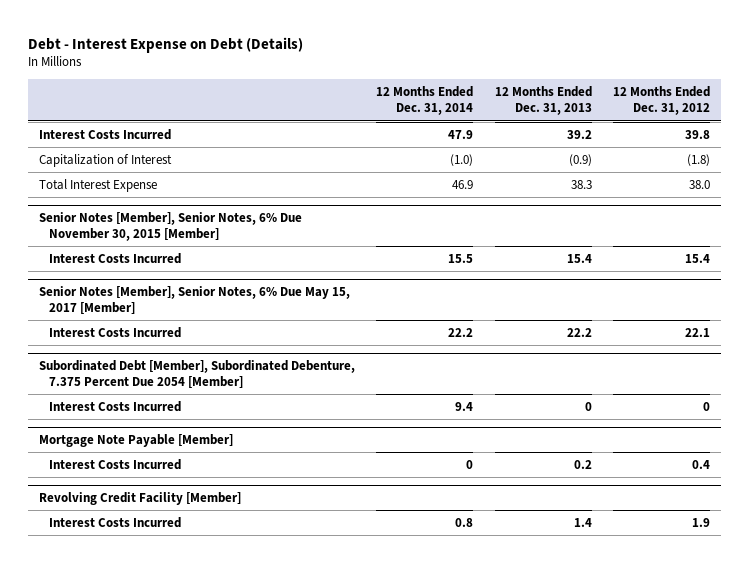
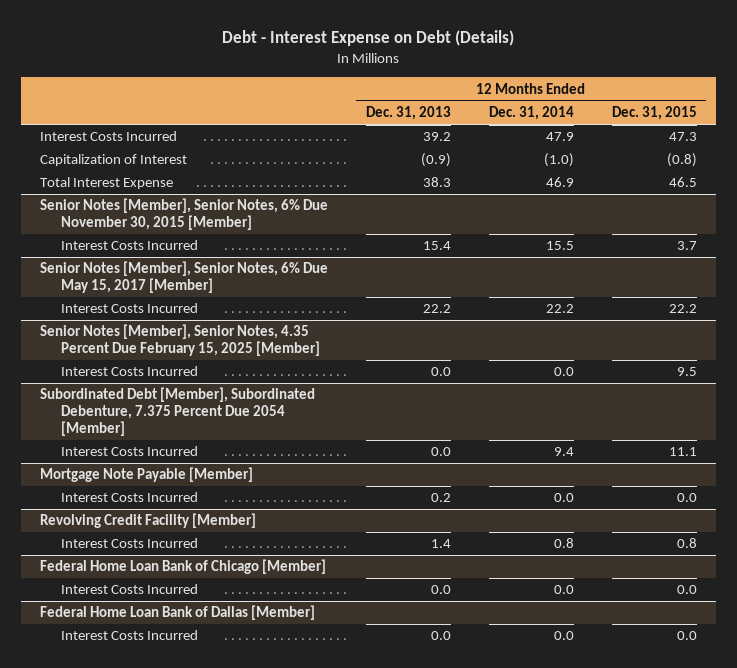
[613,86,711,116] 12 Months Ended Dec. 31, 2012 -> none
none -> [611,106,697,121] Dec. 31, 2015
none -> [39,324,321,357] Senior Notes [Member], Senior Notes, 4.35 Percent Due February 15, 2025 [Member]
none -> [61,366,199,377] Interest Costs Incurred
[584,401,592,411] 0 -> [430,447,451,457] 0.0
[466,459,474,469] 0 -> [553,493,574,503] 0.0
none -> [39,559,326,575] Federal Home Loan Bank of Chicago [Member]
none -> [61,584,199,595] Interest Costs Incurred
none -> [39,605,315,621] Federal Home Loan Bank of Dallas [Member]
none -> [61,630,199,641] Interest Costs Incurred

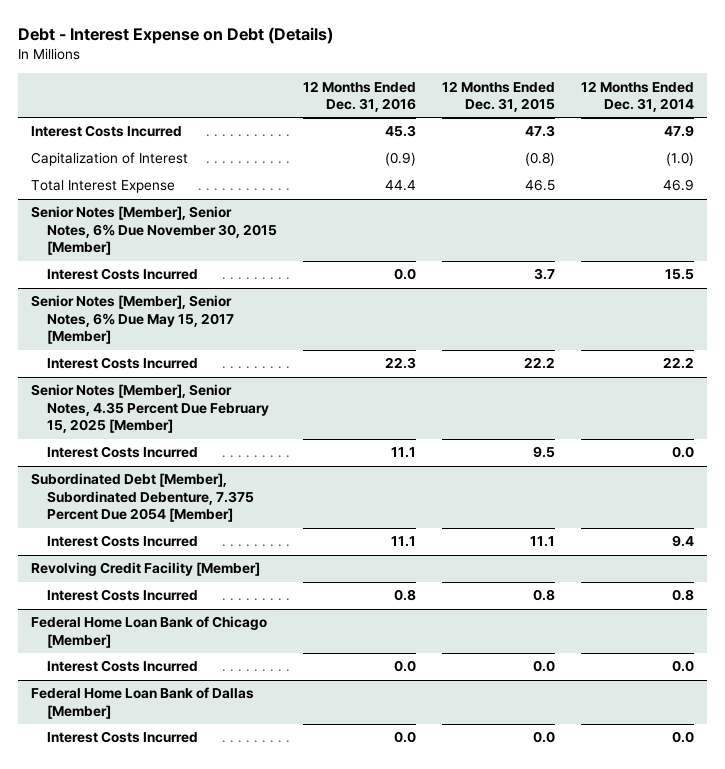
[365,106,451,121] Dec. 31, 2013 -> none
none -> [303,80,417,113] 12 Months Ended Dec. 31, 2016
[39,467,253,483] Mortgage Note Payable [Member] -> none
[61,492,199,503] Interest Costs Incurred -> none

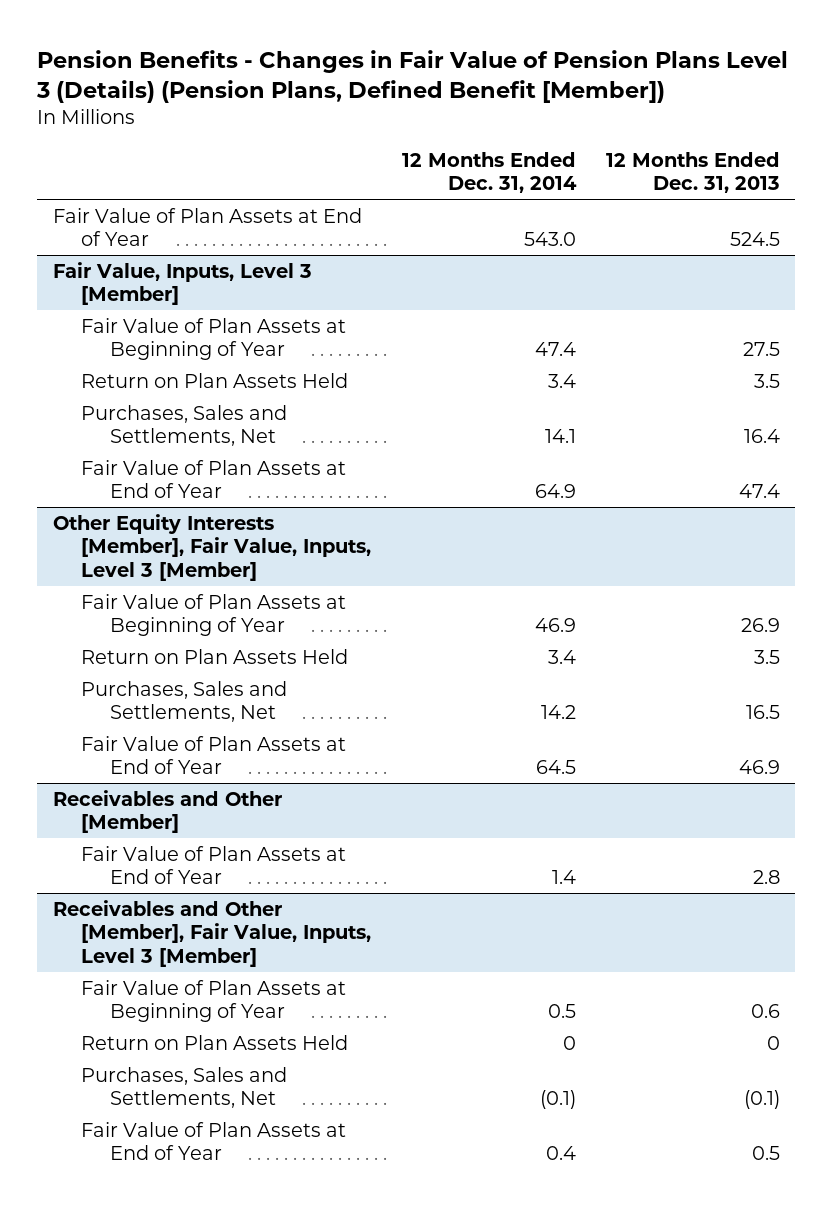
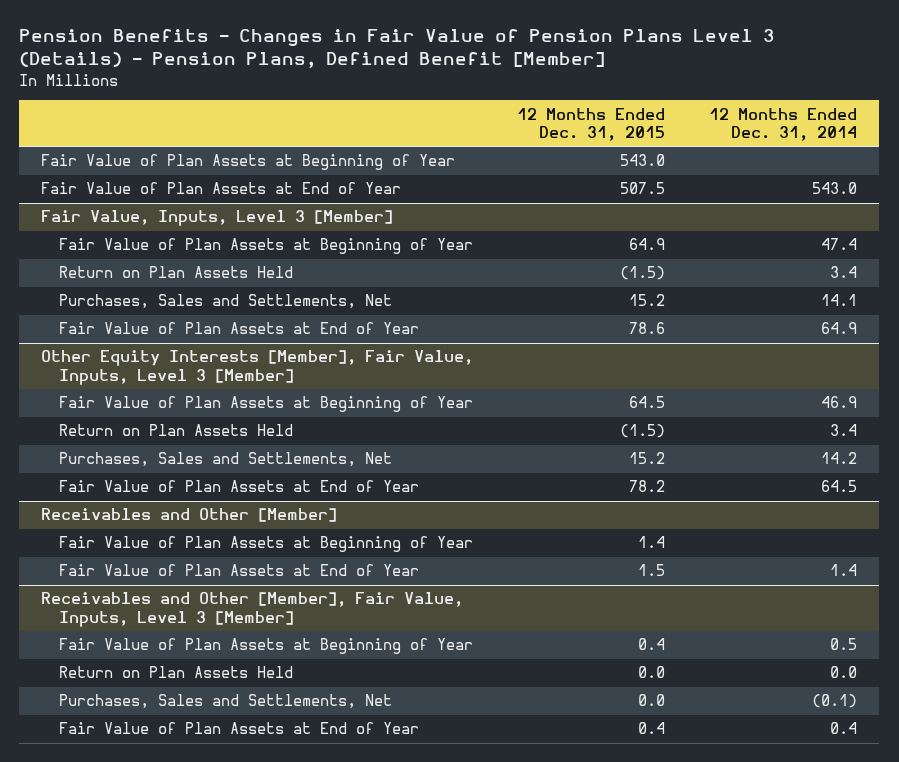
[36,49,789,104] Pension Benefits - Changes in Fair Value of Pension Plans Level 3 (Details) (Pension Plans, Defined Benefit [Member]) -> [19,29,776,69] Pension Benefits - Changes in Fair Value of Pension Plans Level 3 (Details) - Pension Plans, Defined Benefit [Member]
[606,151,781,194] 12 Months Ended Dec. 31, 2013 -> none
none -> [517,107,666,142] 12 Months Ended Dec. 31, 2015
none -> [41,154,456,171] Fair Value of Plan Assets at Beginning of Year
none -> [59,536,474,553] Fair Value of Plan Assets at Beginning of Year
[562,1035,576,1050] 0 -> [830,666,858,679] 0.0

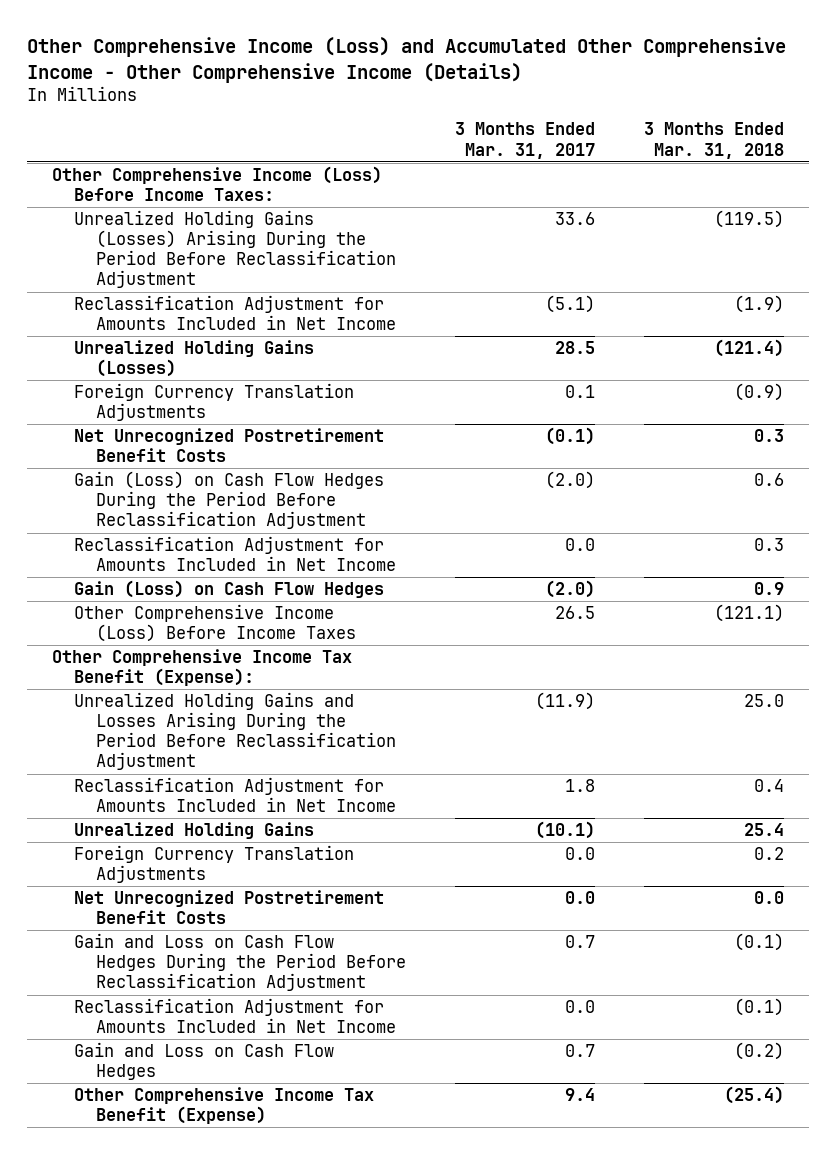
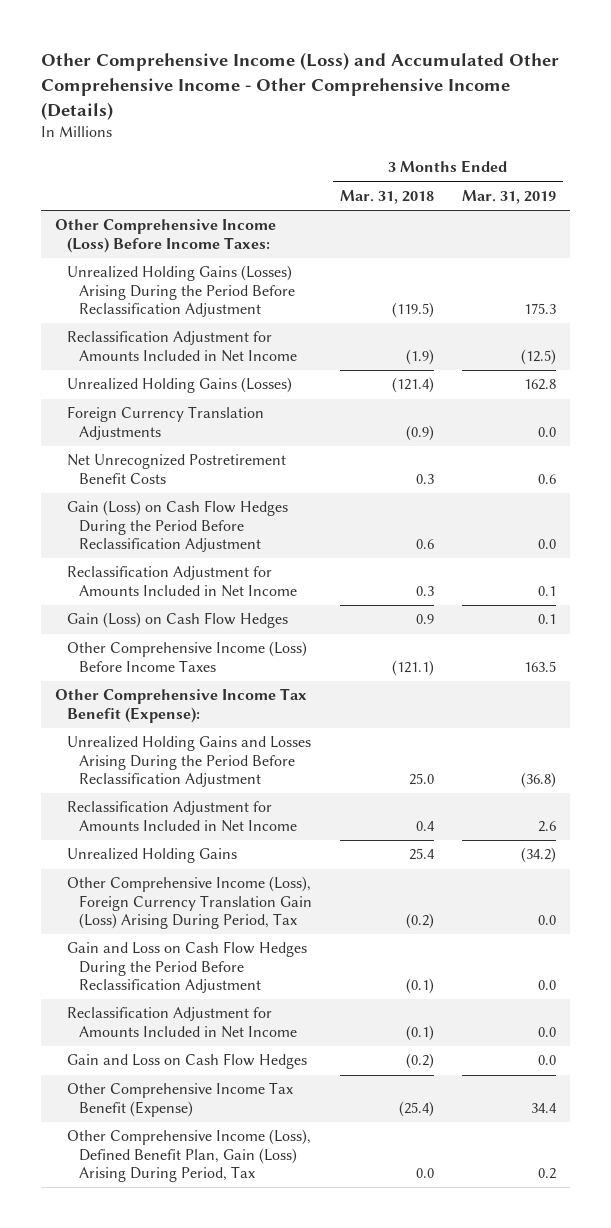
[455,122,596,159] 3 Months Ended Mar. 31, 2017 -> none
none -> [461,190,556,205] Mar. 31, 2019
[74,845,355,884] Foreign Currency Translation Adjustments -> none
[74,890,385,925] Net Unrecognized Postretirement Benefit Costs -> none
none -> [67,876,313,930] Other Comprehensive Income (Loss), Foreign Currency Translation Gain (Loss) Arising During Period, Tax
none -> [67,1129,312,1183] Other Comprehensive Income (Loss), Defined Benefit Plan, Gain (Loss) Arising During Period, Tax

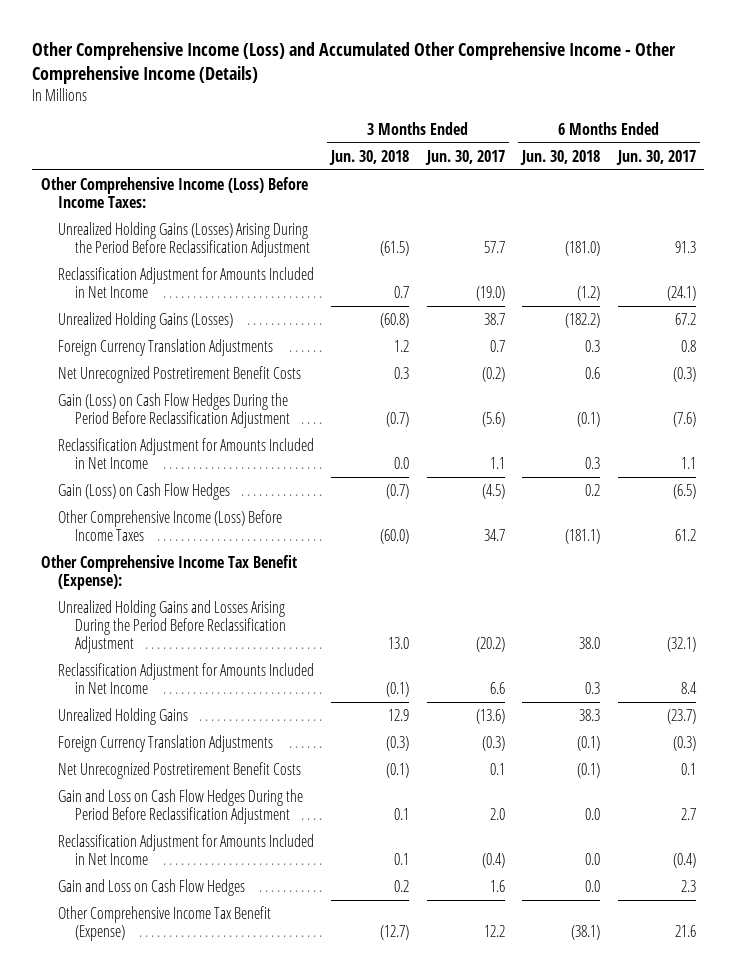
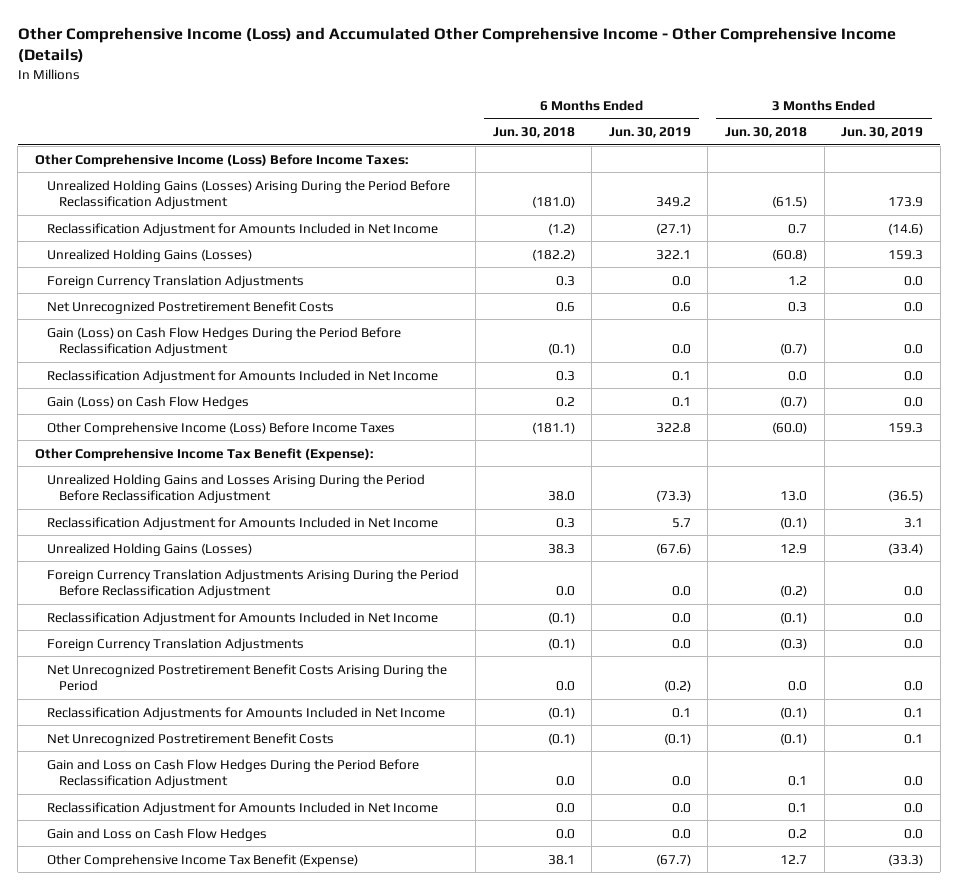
[424,149,505,165] Jun. 30, 2017 -> none
[615,149,696,165] Jun. 30, 2017 -> none
none -> [608,127,691,139] Jun. 30, 2019
none -> [841,127,924,139] Jun. 30, 2019
[57,707,188,725] Unrealized Holding Gains -> [46,542,252,556] Unrealized Holding Gains (Losses)
none -> [46,568,459,599] Foreign Currency Translation Adjustments Arising During the Period Before Reclassification Adjustment
none -> [46,611,438,625] Reclassification Adjustment for Amounts Included in Net Income
none -> [46,663,447,692] Net Unrecognized Postretirement Benefit Costs Arising During the Period
none -> [46,706,445,720] Reclassification Adjustments for Amounts Included in Net Income
[380,924,410,940] (12.7) -> [780,854,808,864] 12.7
[571,924,601,940] (38.1) -> [547,854,575,865] 38.1

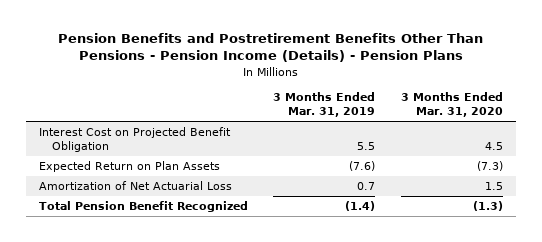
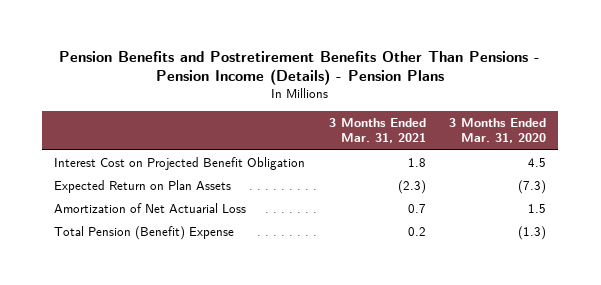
[273,92,376,118] 3 Months Ended Mar. 31, 2019 -> none
none -> [328,117,426,144] 3 Months Ended Mar. 31, 2021
[38,201,248,213] Total Pension Benefit Recognized -> [54,225,235,240] Total Pension (Benefit) Expense

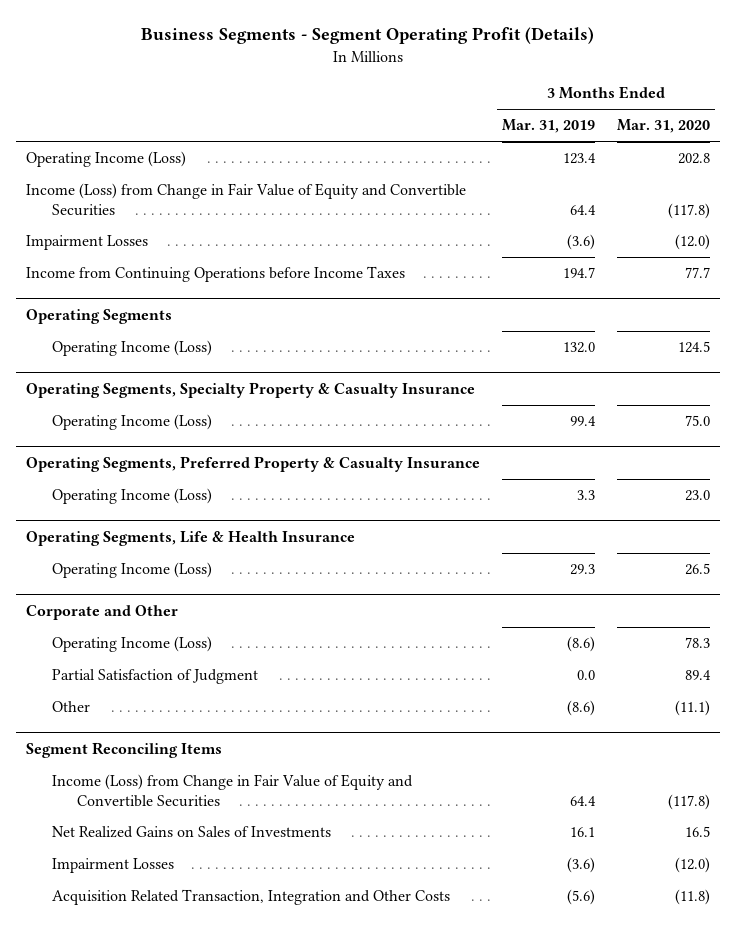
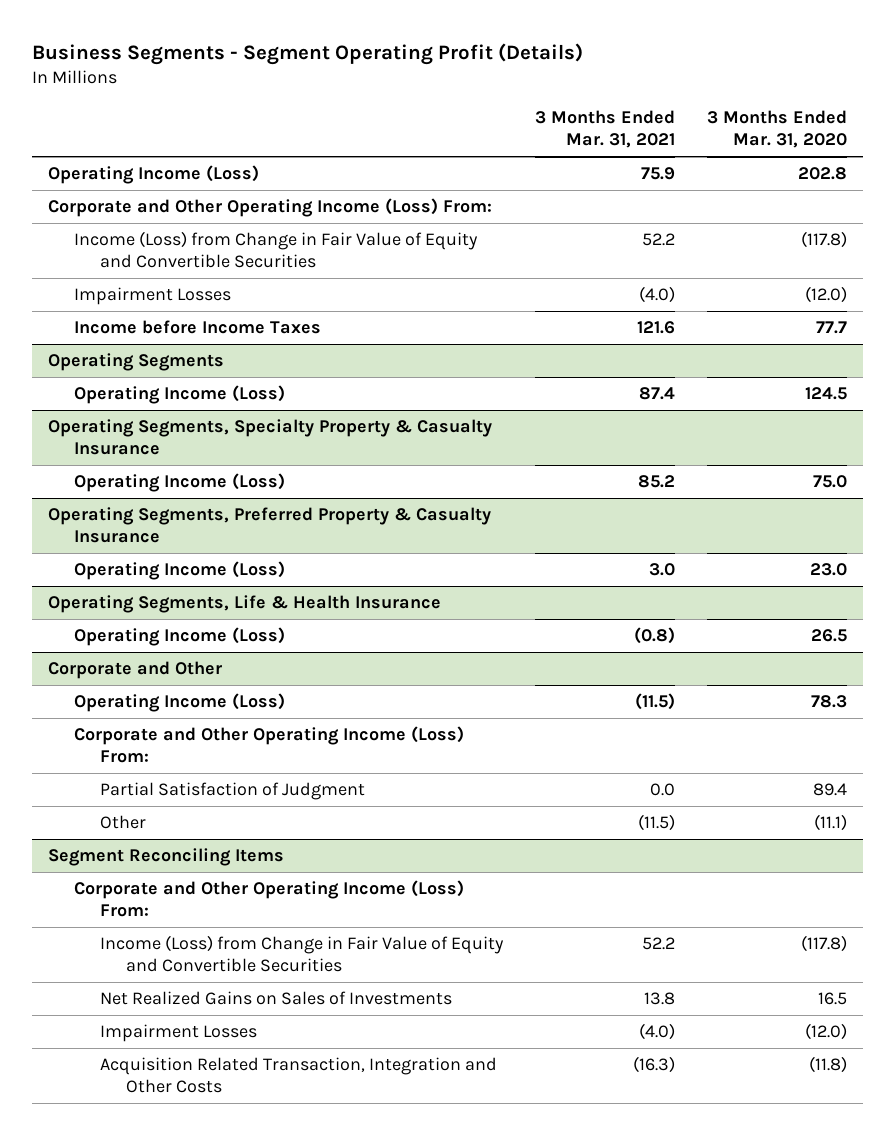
[501,119,595,134] Mar. 31, 2019 -> none
none -> [535,110,676,149] 3 Months Ended Mar. 31, 2021
none -> [47,198,492,218] Corporate and Other Operating Income (Loss) From:
[26,266,406,283] Income from Continuing Operations before Income Taxes -> [73,320,321,335] Income before Income Taxes
none -> [73,726,464,764] Corporate and Other Operating Income (Loss) From:
none -> [73,880,464,918] Corporate and Other Operating Income (Loss) From:

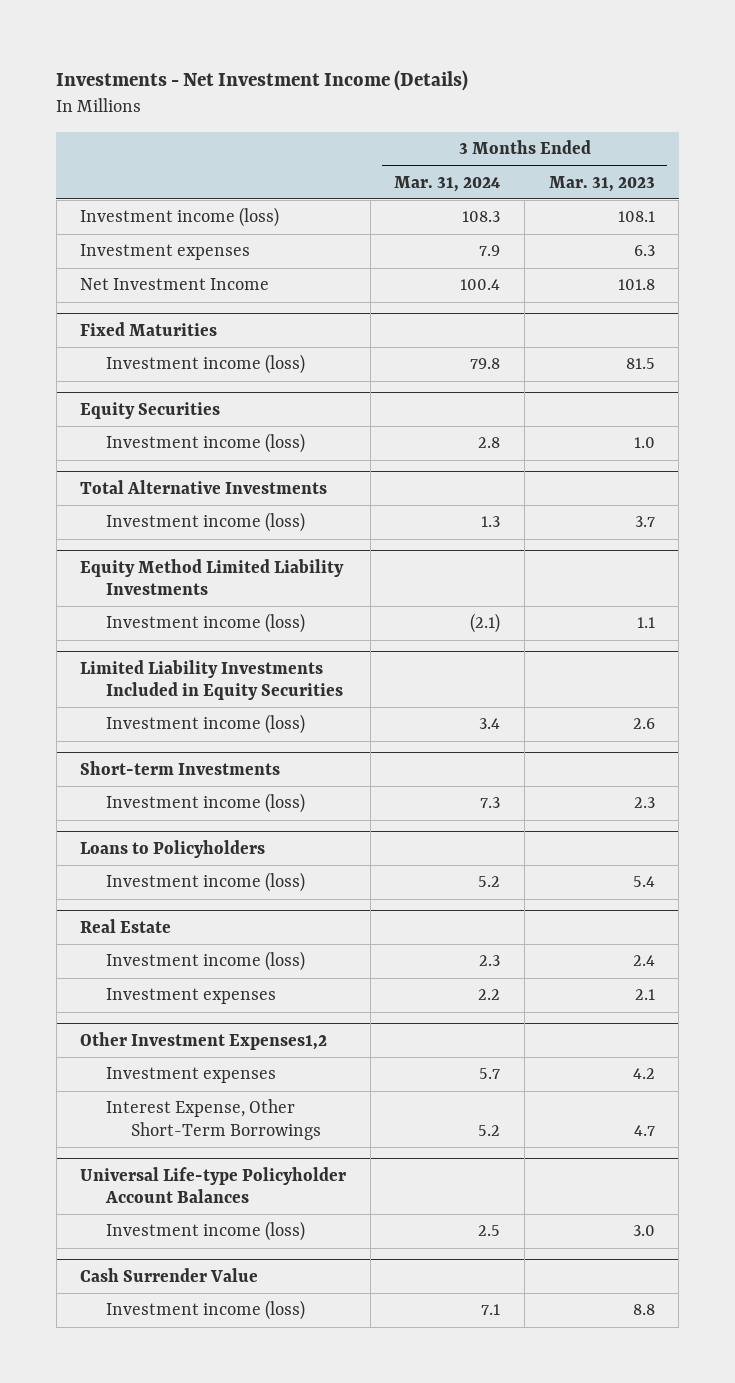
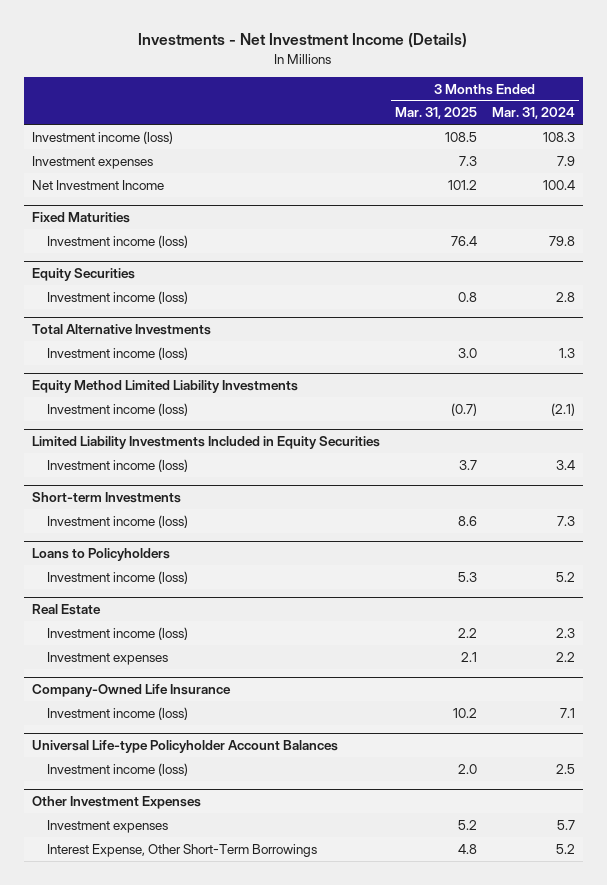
[548,175,655,192] Mar. 31, 2023 -> none
none -> [394,107,477,120] Mar. 31, 2025
[80,1031,328,1050] Other Investment Expenses1,2 -> none
[105,1067,276,1084] Investment expenses -> none
[105,1099,322,1140] Interest Expense, Other Short-Term Borrowings -> none
none -> [31,684,231,698] Company-Owned Life Insurance
none -> [46,706,188,720] Investment income (loss)
[80,1267,259,1282] Cash Surrender Value -> none
[105,1300,305,1321] Investment income (loss) -> none
none -> [31,796,201,810] Other Investment Expenses
none -> [46,819,168,833] Investment expenses
none -> [46,843,317,857] Interest Expense, Other Short-Term Borrowings

